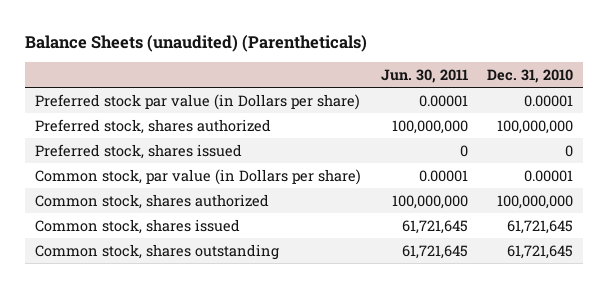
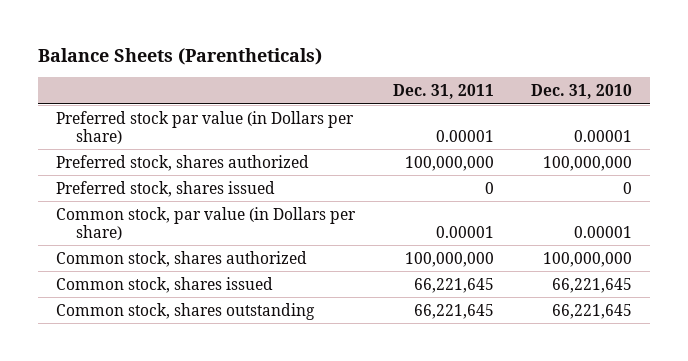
[25,34,368,52] Balance Sheets (unaudited) (Parentheticals) -> [37,47,322,65] Balance Sheets (Parentheticals)
[380,68,468,83] Jun. 30, 2011 -> none
none -> [392,84,494,100] Dec. 31, 2011
[506,219,573,234] 61,721,645 -> [551,277,632,293] 66,221,645
[506,244,573,259] 61,721,645 -> [551,303,632,319] 66,221,645

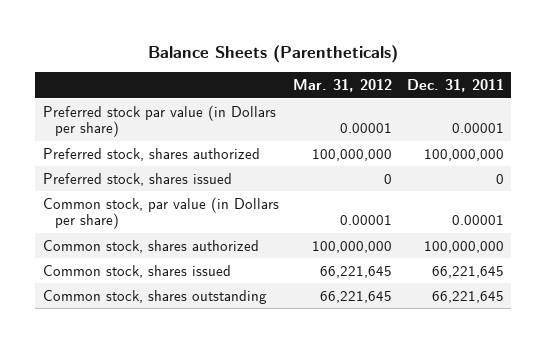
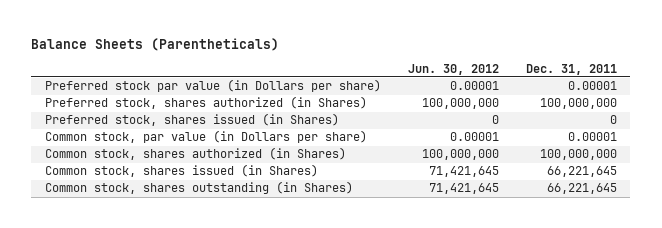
[293,78,393,92] Mar. 31, 2012 -> none
none -> [407,63,499,75] Jun. 30, 2012
[42,147,260,161] Preferred stock, shares authorized -> [44,96,367,110] Preferred stock, shares authorized (in Shares)
[42,172,232,186] Preferred stock, shares issued -> [44,113,339,127] Preferred stock, shares issued (in Shares)
[42,239,259,253] Common stock, shares authorized -> [44,147,346,161] Common stock, shares authorized (in Shares)
[42,264,231,278] Common stock, shares issued -> [44,164,318,178] Common stock, shares issued (in Shares)
[42,289,267,304] Common stock, shares outstanding -> [44,181,353,195] Common stock, shares outstanding (in Shares)

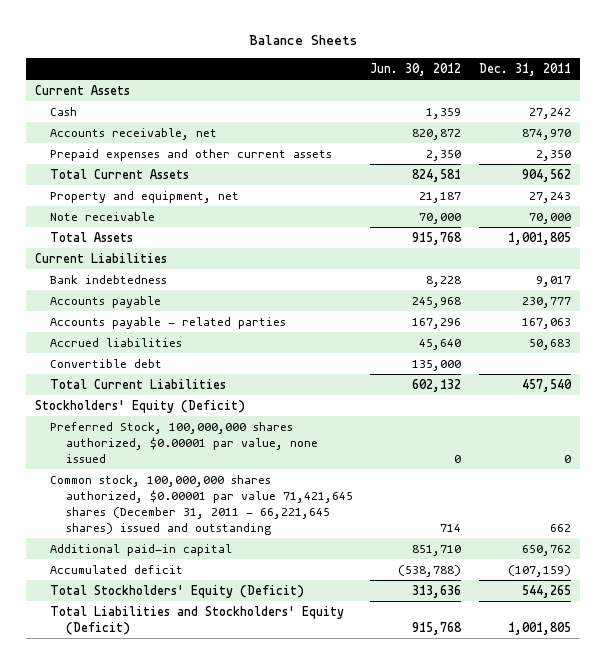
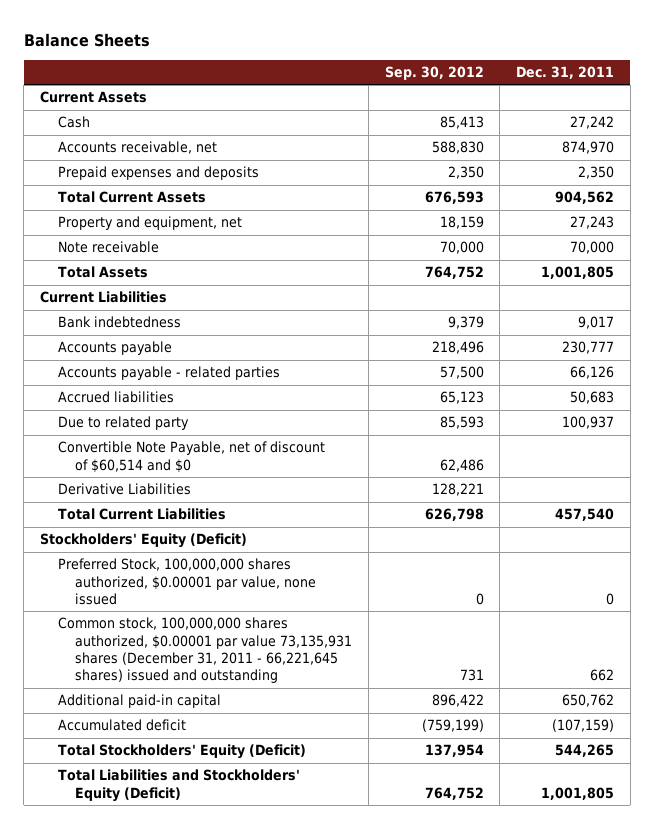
[370,62,462,76] Jun. 30, 2012 -> none
none -> [384,66,484,81] Sep. 30, 2012
[50,148,333,161] Prepaid expenses and other current assets -> [57,166,259,181] Prepaid expenses and deposits
[522,317,572,329] 167,063 -> [570,366,615,380] 66,126
none -> [57,416,189,431] Due to related party
[50,358,163,368] Convertible debt -> [57,441,325,473] Convertible Note Payable, net of discount of $60,514 and $0
none -> [57,483,191,496] Derivative Liabilities
[50,474,353,535] Common stock, 100,000,000 shares authorized, $0.00001 par value 71,421,645 shares (December 31, 2011 - 66,221,645 shares) issued and outstanding -> [57,617,353,684] Common stock, 100,000,000 shares authorized, $0.00001 par value 73,135,931 shares (December 31, 2011 - 66,221,645 shares) issued and outstanding

